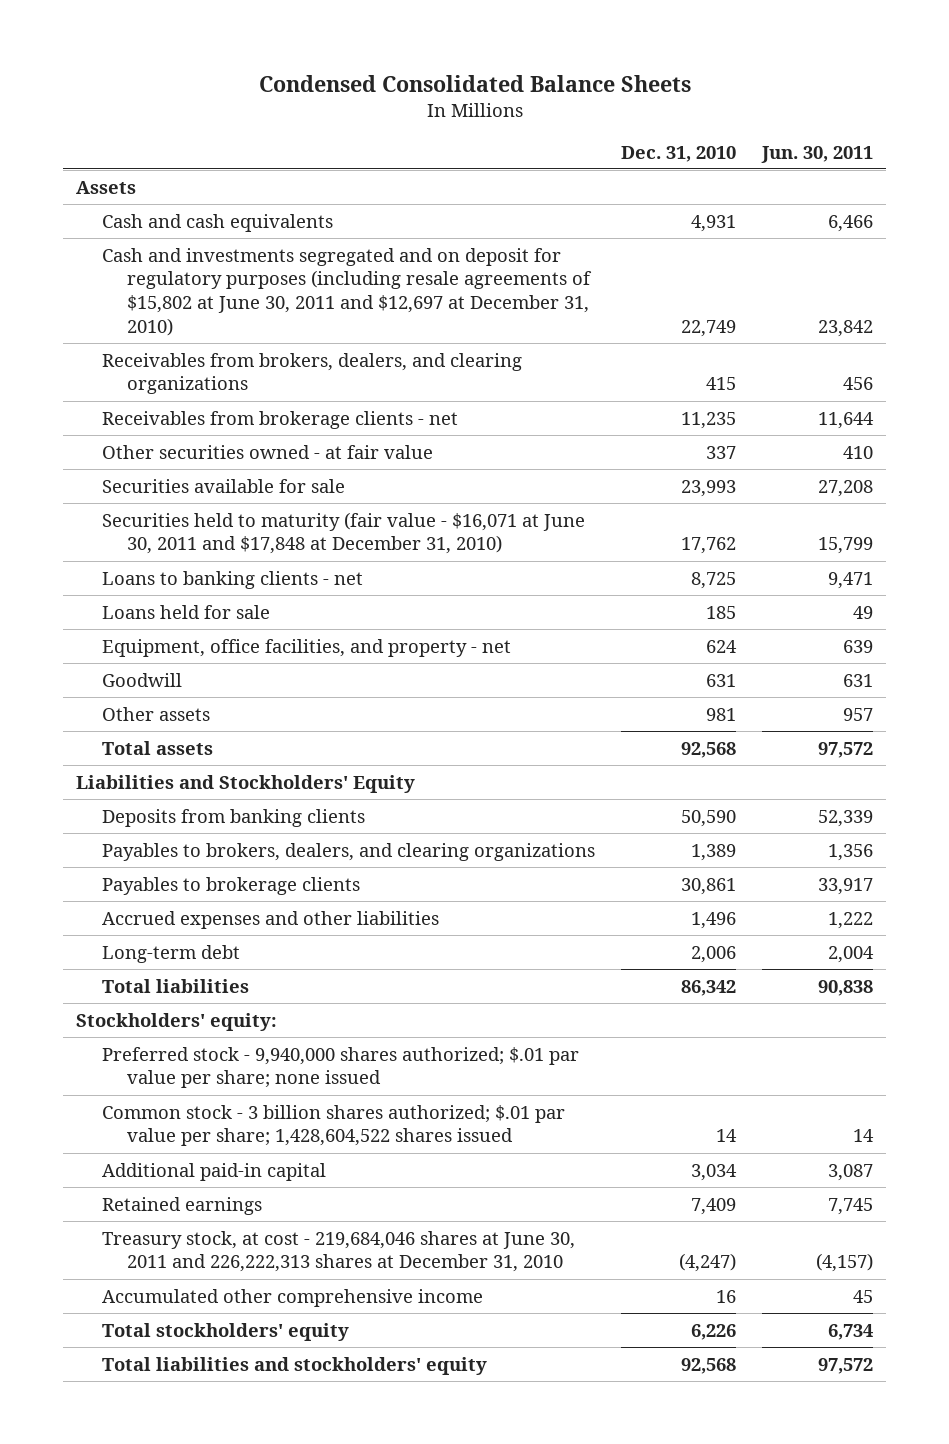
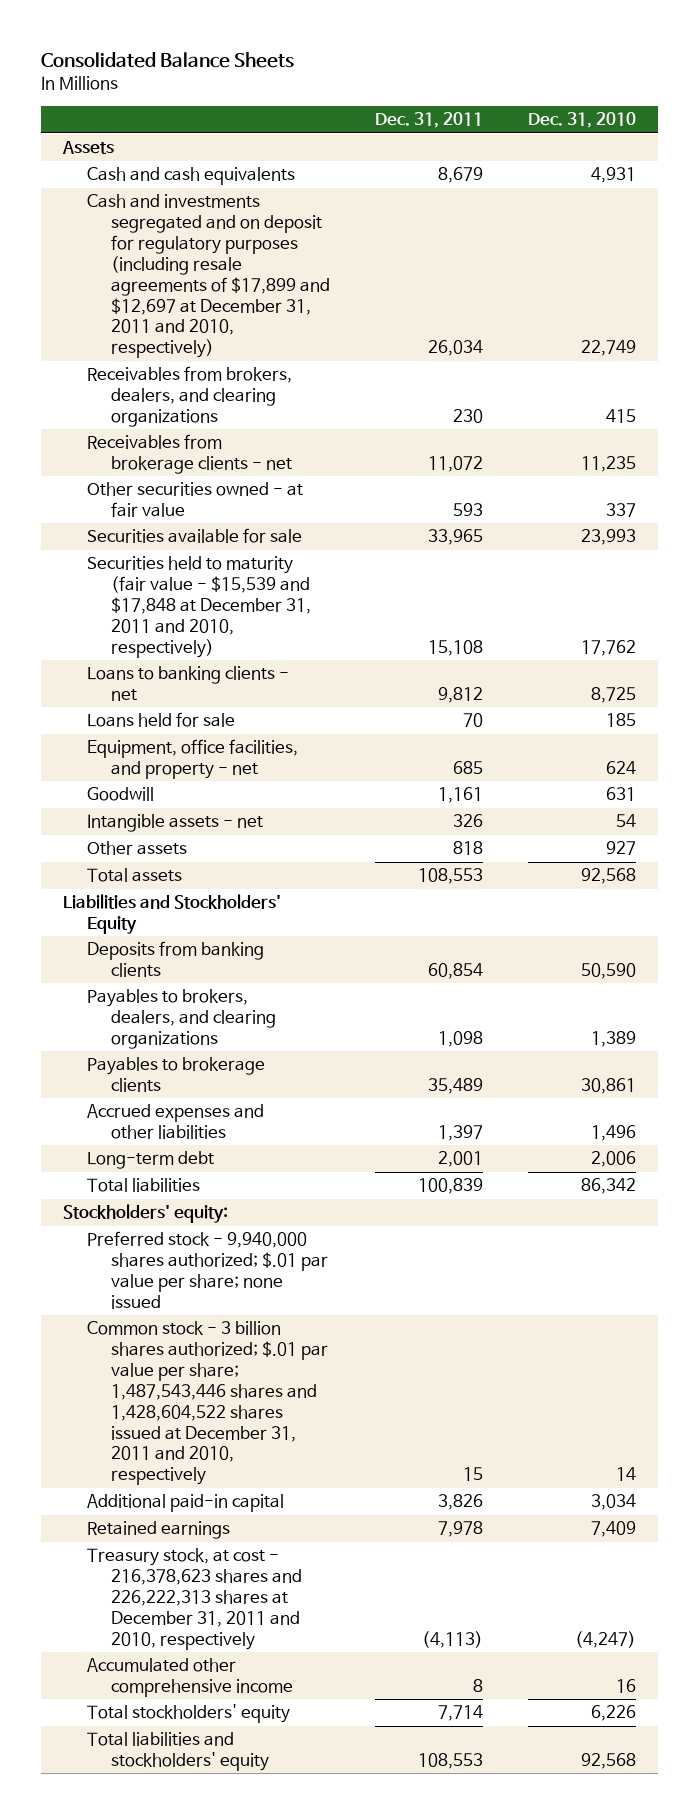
[258,74,691,92] Condensed Consolidated Balance Sheets -> [41,51,295,68] Consolidated Balance Sheets
[760,145,873,163] Jun. 30, 2011 -> none
none -> [375,112,484,129] Dec. 31, 2011
[101,247,592,336] Cash and investments segregated and on deposit for regulatory purposes (including resale agreements of $15,802 at June 30, 2011 and $12,697 at December 31, 2010) -> [87,194,331,359] Cash and investments segregated and on deposit for regulatory purposes (including resale agreements of $17,899 and $12,697 at December 31, 2011 and 2010, respectively)
[101,511,585,555] Securities held to maturity (fair value - $16,071 at June 30, 2011 and $17,848 at December 31, 2010) -> [87,556,312,658] Securities held to maturity (fair value - $15,539 and $17,848 at December 31, 2011 and 2010, respectively)
none -> [87,814,264,833] Intangible assets - net
[705,707,736,721] 981 -> [606,841,637,856] 927
[101,1104,565,1147] Common stock - 3 billion shares authorized; $.01 par value per share; 1,428,604,522 shares issued -> [87,1321,329,1486] Common stock - 3 billion shares authorized; $.01 par value per share; 1,487,543,446 shares and 1,428,604,522 shares issued at December 31, 2011 and 2010, respectively
[101,1230,575,1273] Treasury stock, at cost - 219,684,046 shares at June 30, 2011 and 226,222,313 shares at December 31, 2010 -> [87,1548,303,1650] Treasury stock, at cost - 216,378,623 shares and 226,222,313 shares at December 31, 2011 and 2010, respectively

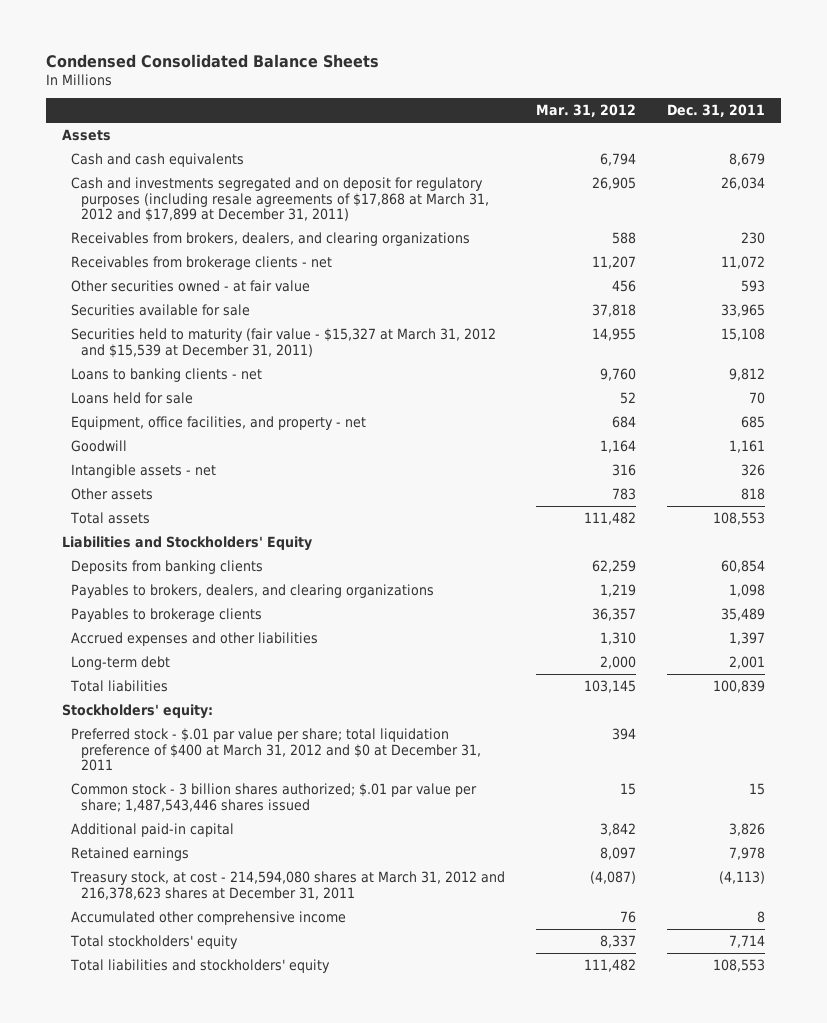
[41,51,295,68] Consolidated Balance Sheets -> [46,53,380,68] Condensed Consolidated Balance Sheets
[528,112,637,129] Dec. 31, 2010 -> none
none -> [536,104,637,118] Mar. 31, 2012
[87,194,331,359] Cash and investments segregated and on deposit for regulatory purposes (including resale agreements of $17,899 and $12,697 at December 31, 2011 and 2010, respectively) -> [71,176,490,223] Cash and investments segregated and on deposit for regulatory purposes (including resale agreements of $17,868 at March 31, 2012 and $17,899 at December 31, 2011)
[87,556,312,658] Securities held to maturity (fair value - $15,539 and $17,848 at December 31, 2011 and 2010, respectively) -> [71,327,497,358] Securities held to maturity (fair value - $15,327 at March 31, 2012 and $15,539 at December 31, 2011)
[87,1231,329,1309] Preferred stock - 9,940,000 shares authorized; $.01 par value per share; none issued -> [71,727,482,772] Preferred stock - $.01 par value per share; total liquidation preference of $400 at March 31, 2012 and $0 at December 31, 2011
[87,1321,329,1486] Common stock - 3 billion shares authorized; $.01 par value per share; 1,487,543,446 shares and 1,428,604,522 shares issued at December 31, 2011 and 2010, respectively -> [71,782,478,812] Common stock - 3 billion shares authorized; $.01 par value per share; 1,487,543,446 shares issued
[87,1548,303,1650] Treasury stock, at cost - 216,378,623 shares and 226,222,313 shares at December 31, 2011 and 2010, respectively -> [70,870,506,900] Treasury stock, at cost - 214,594,080 shares at March 31, 2012 and 216,378,623 shares at December 31, 2011

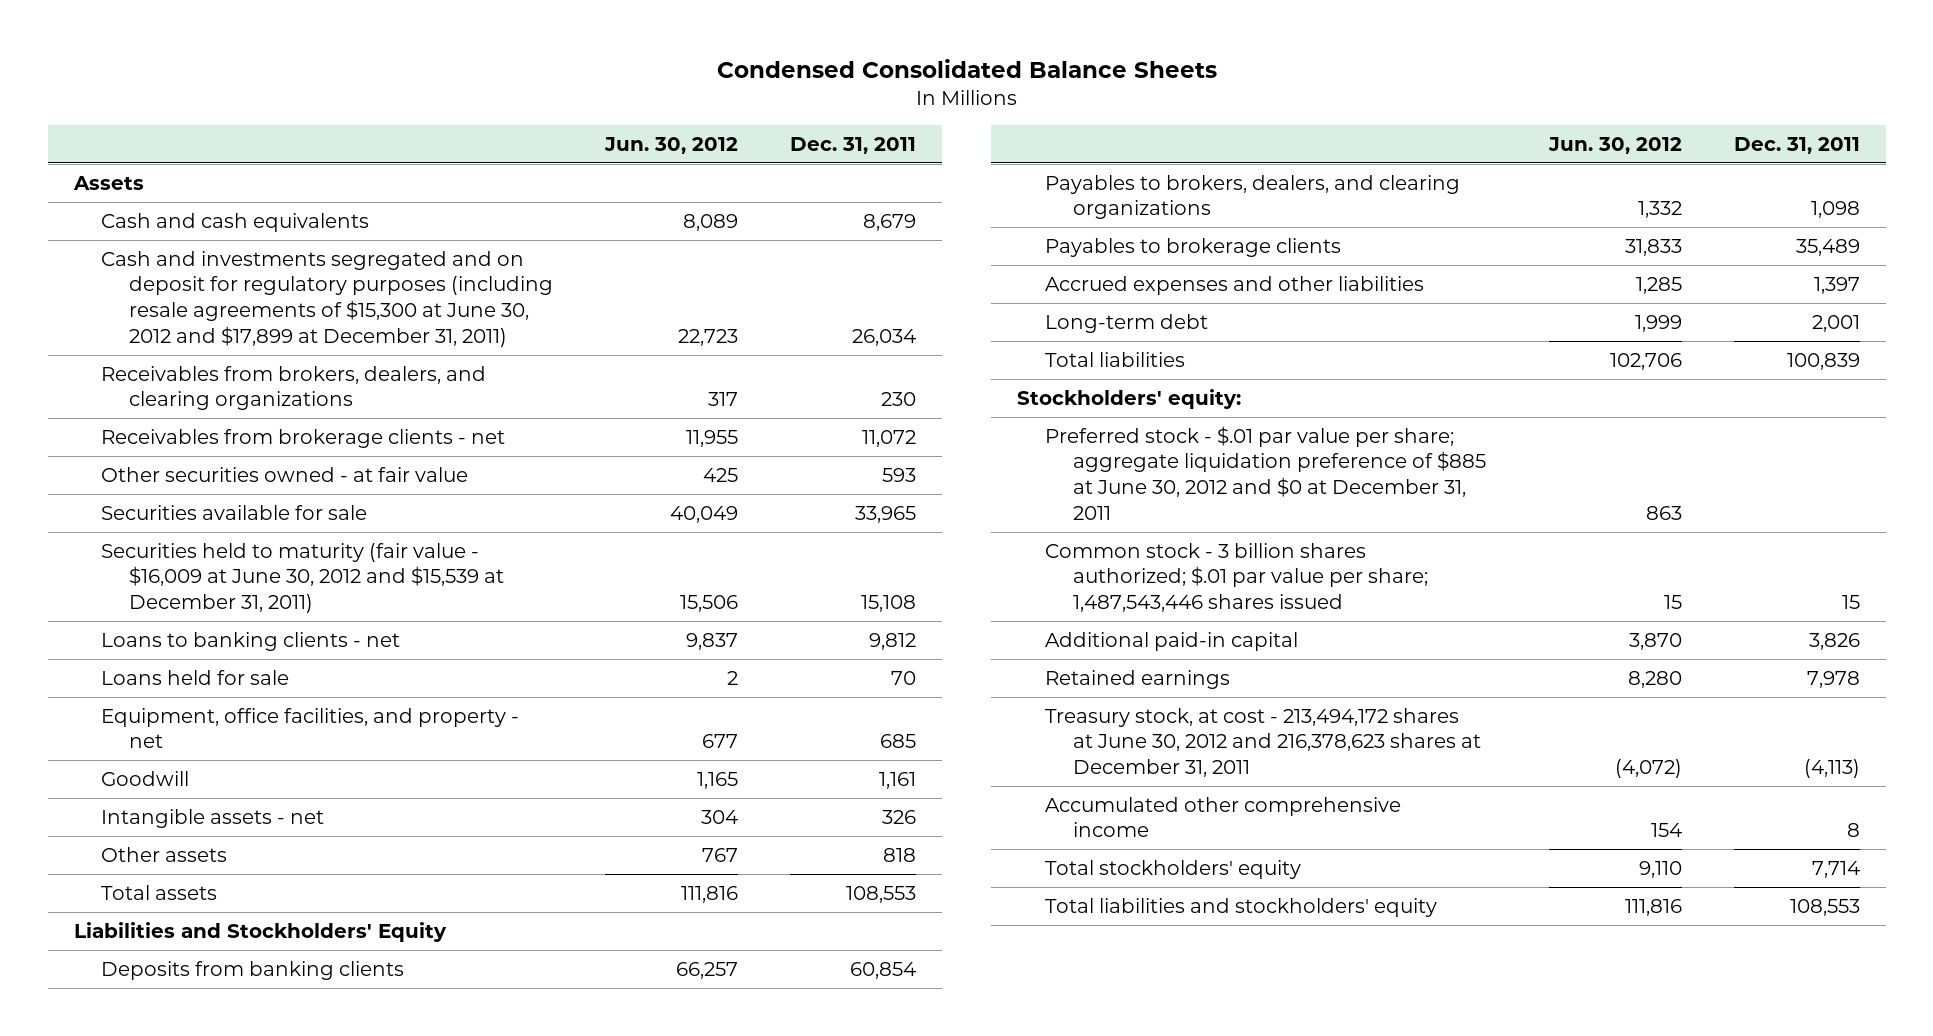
[536,104,637,118] Mar. 31, 2012 -> none
none -> [603,136,738,154] Jun. 30, 2012
[71,176,490,223] Cash and investments segregated and on deposit for regulatory purposes (including resale agreements of $17,868 at March 31, 2012 and $17,899 at December 31, 2011) -> [101,250,553,347] Cash and investments segregated and on deposit for regulatory purposes (including resale agreements of $15,300 at June 30, 2012 and $17,899 at December 31, 2011)
[71,327,497,358] Securities held to maturity (fair value - $15,327 at March 31, 2012 and $15,539 at December 31, 2011) -> [101,542,504,614] Securities held to maturity (fair value - $16,009 at June 30, 2012 and $15,539 at December 31, 2011)
[71,727,482,772] Preferred stock - $.01 par value per share; total liquidation preference of $400 at March 31, 2012 and $0 at December 31, 2011 -> [1045,425,1486,520] Preferred stock - $.01 par value per share; aggregate liquidation preference of $885 at June 30, 2012 and $0 at December 31, 2011
[70,870,506,900] Treasury stock, at cost - 214,594,080 shares at March 31, 2012 and 216,378,623 shares at December 31, 2011 -> [1045,707,1481,778] Treasury stock, at cost - 213,494,172 shares at June 30, 2012 and 216,378,623 shares at December 31, 2011

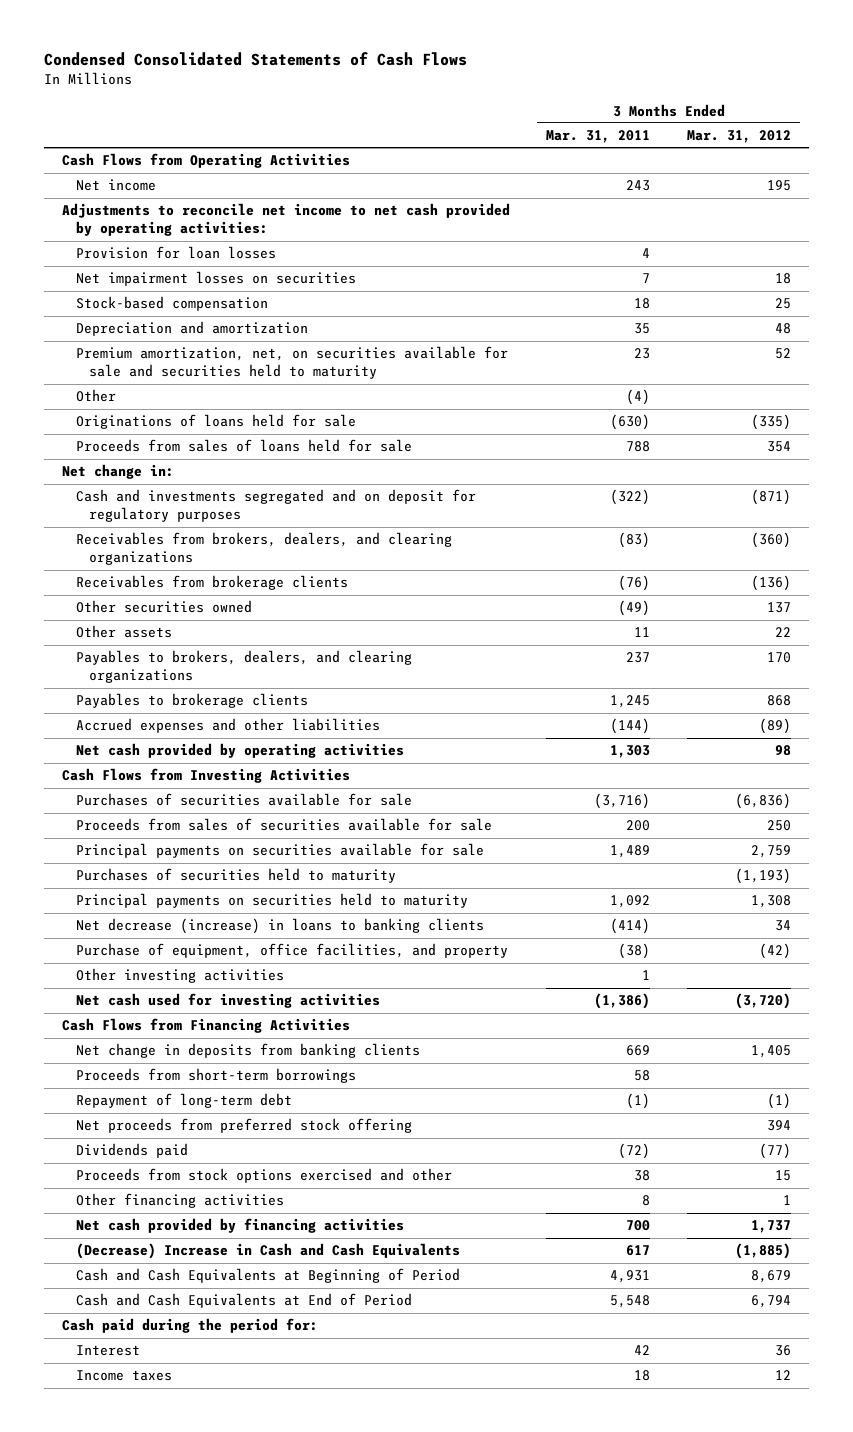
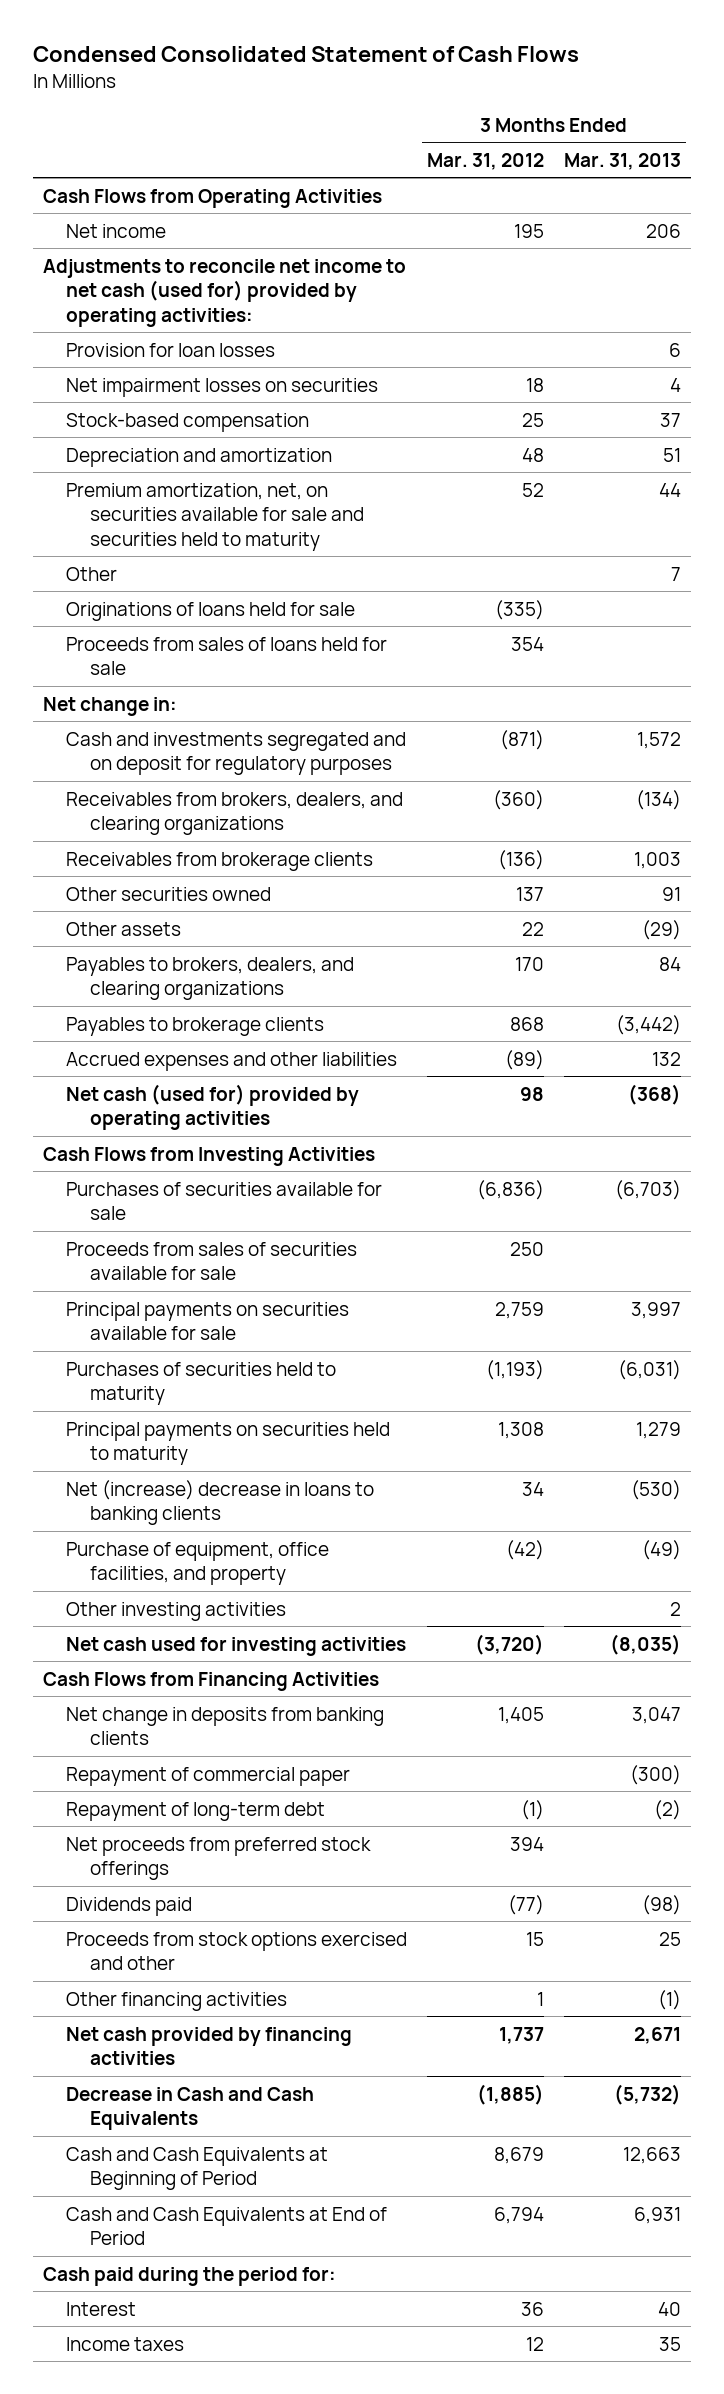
[43,52,467,67] Condensed Consolidated Statements of Cash Flows -> [32,46,579,63] Condensed Consolidated Statement of Cash Flows
[546,130,651,144] Mar. 31, 2011 -> none
none -> [564,152,682,170] Mar. 31, 2013
[61,203,510,237] Adjustments to reconcile net income to net cash provided by operating activities: -> [42,258,406,327] Adjustments to reconcile net income to net cash (used for) provided by operating activities:
[75,743,404,759] Net cash provided by operating activities -> [66,1083,360,1131] Net cash (used for) provided by operating activities
[75,918,484,935] Net decrease (increase) in loans to banking clients -> [66,1479,375,1526] Net (increase) decrease in loans to banking clients
[75,1068,356,1084] Proceeds from short-term borrowings -> none
none -> [66,1766,351,1786] Repayment of commercial paper
[75,1118,412,1134] Net proceeds from preferred stock offering -> [66,1836,372,1881] Net proceeds from preferred stock offerings
[75,1243,460,1260] (Decrease) Increase in Cash and Cash Equivalents -> [66,2086,315,2131] Decrease in Cash and Cash Equivalents

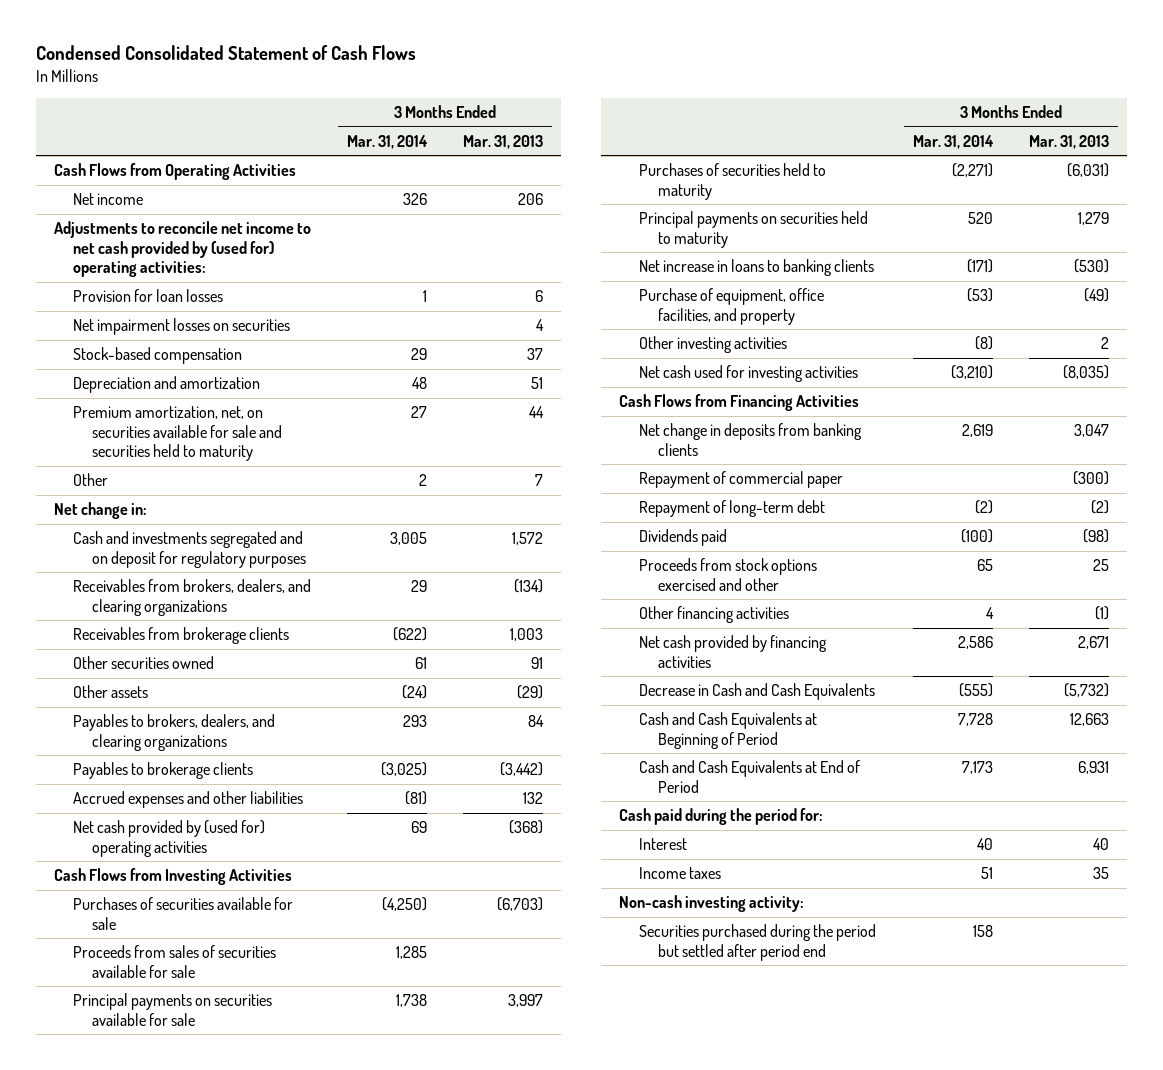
[427,152,545,170] Mar. 31, 2012 -> none
none -> [347,134,429,149] Mar. 31, 2014
[42,258,406,327] Adjustments to reconcile net income to net cash (used for) provided by operating activities: -> [53,221,311,278] Adjustments to reconcile net income to net cash provided by (used for) operating activities:
[66,601,356,621] Originations of loans held for sale -> none
[66,636,388,676] Proceeds from sales of loans held for sale -> none
[66,1083,360,1131] Net cash (used for) provided by operating activities -> [72,820,265,857] Net cash provided by (used for) operating activities
[66,1479,375,1526] Net (increase) decrease in loans to banking clients -> [638,259,874,277] Net increase in loans to banking clients
[66,1836,372,1881] Net proceeds from preferred stock offerings -> none
none -> [619,895,805,913] Non-cash investing activity:
none -> [638,924,876,961] Securities purchased during the period but settled after period end

